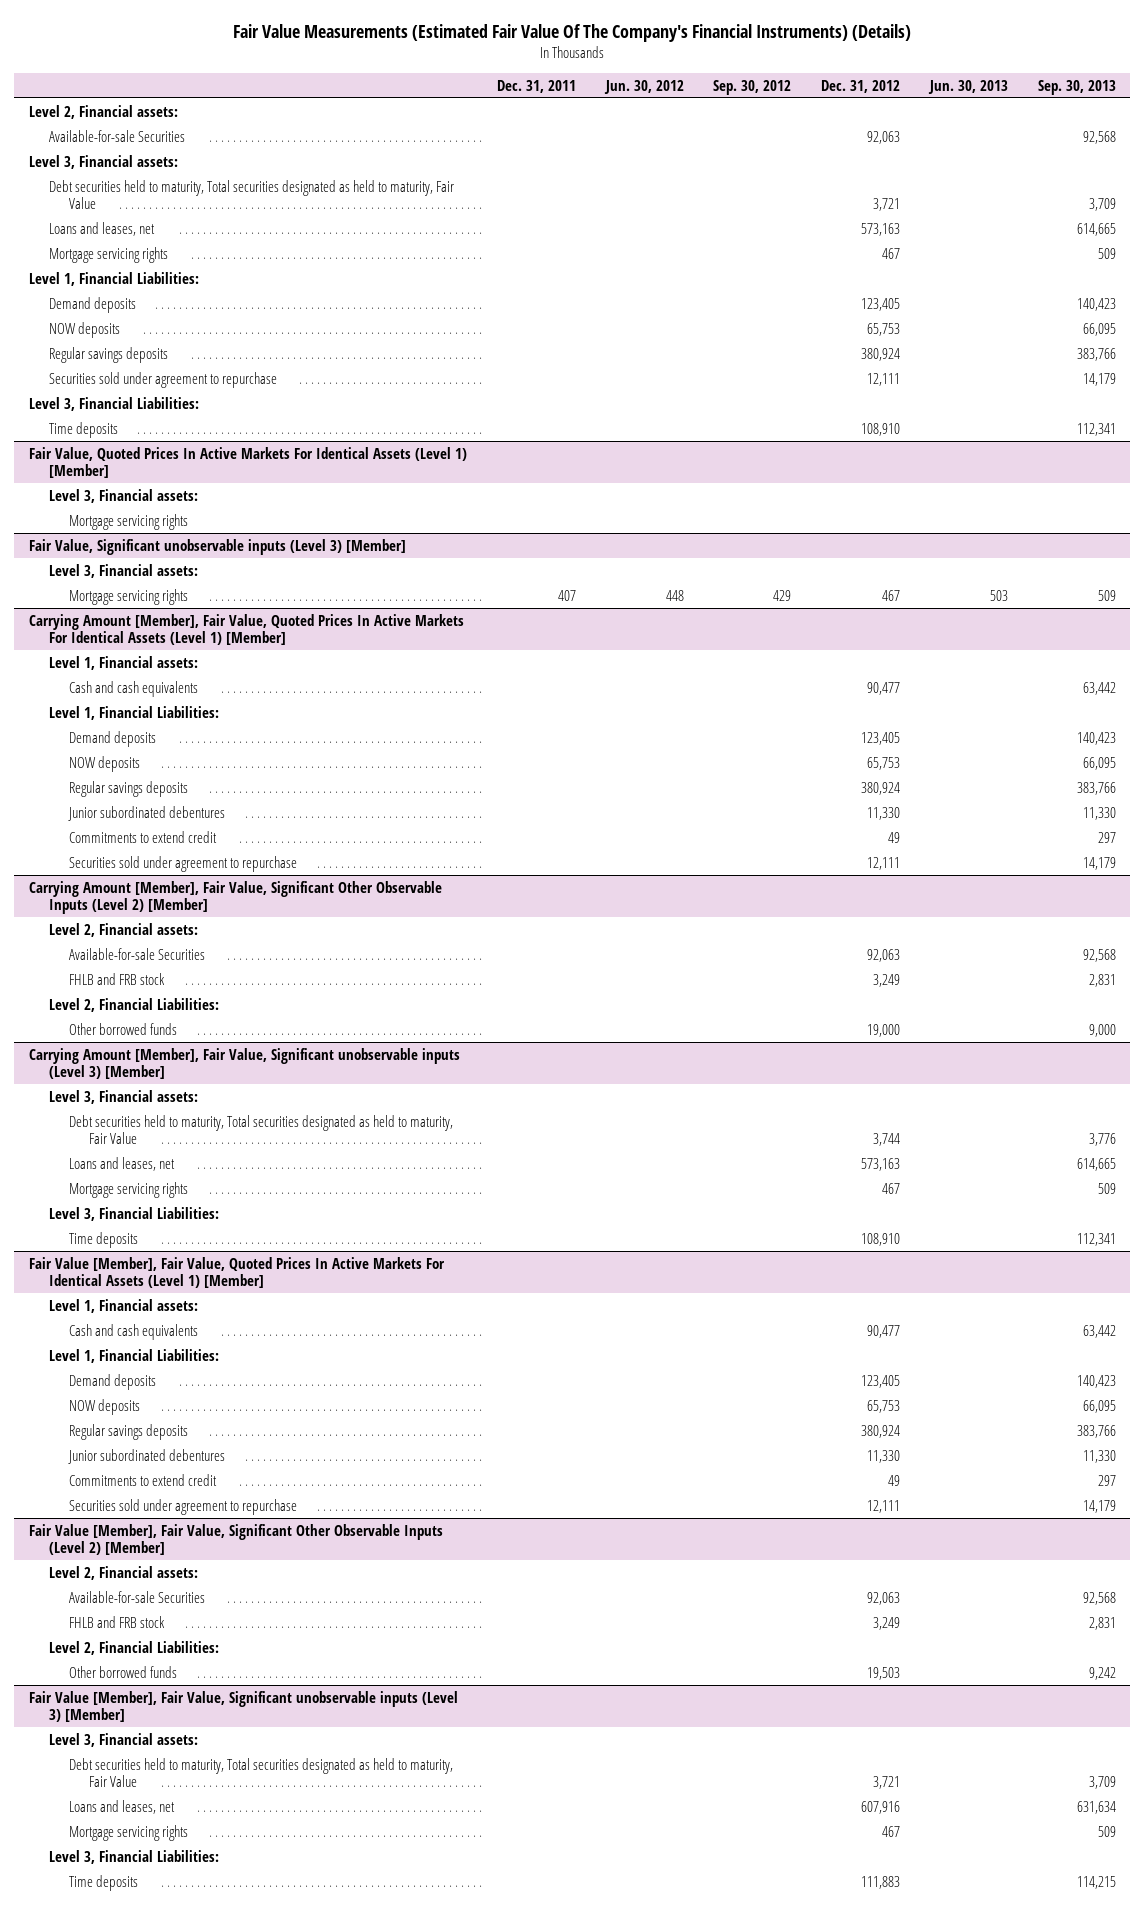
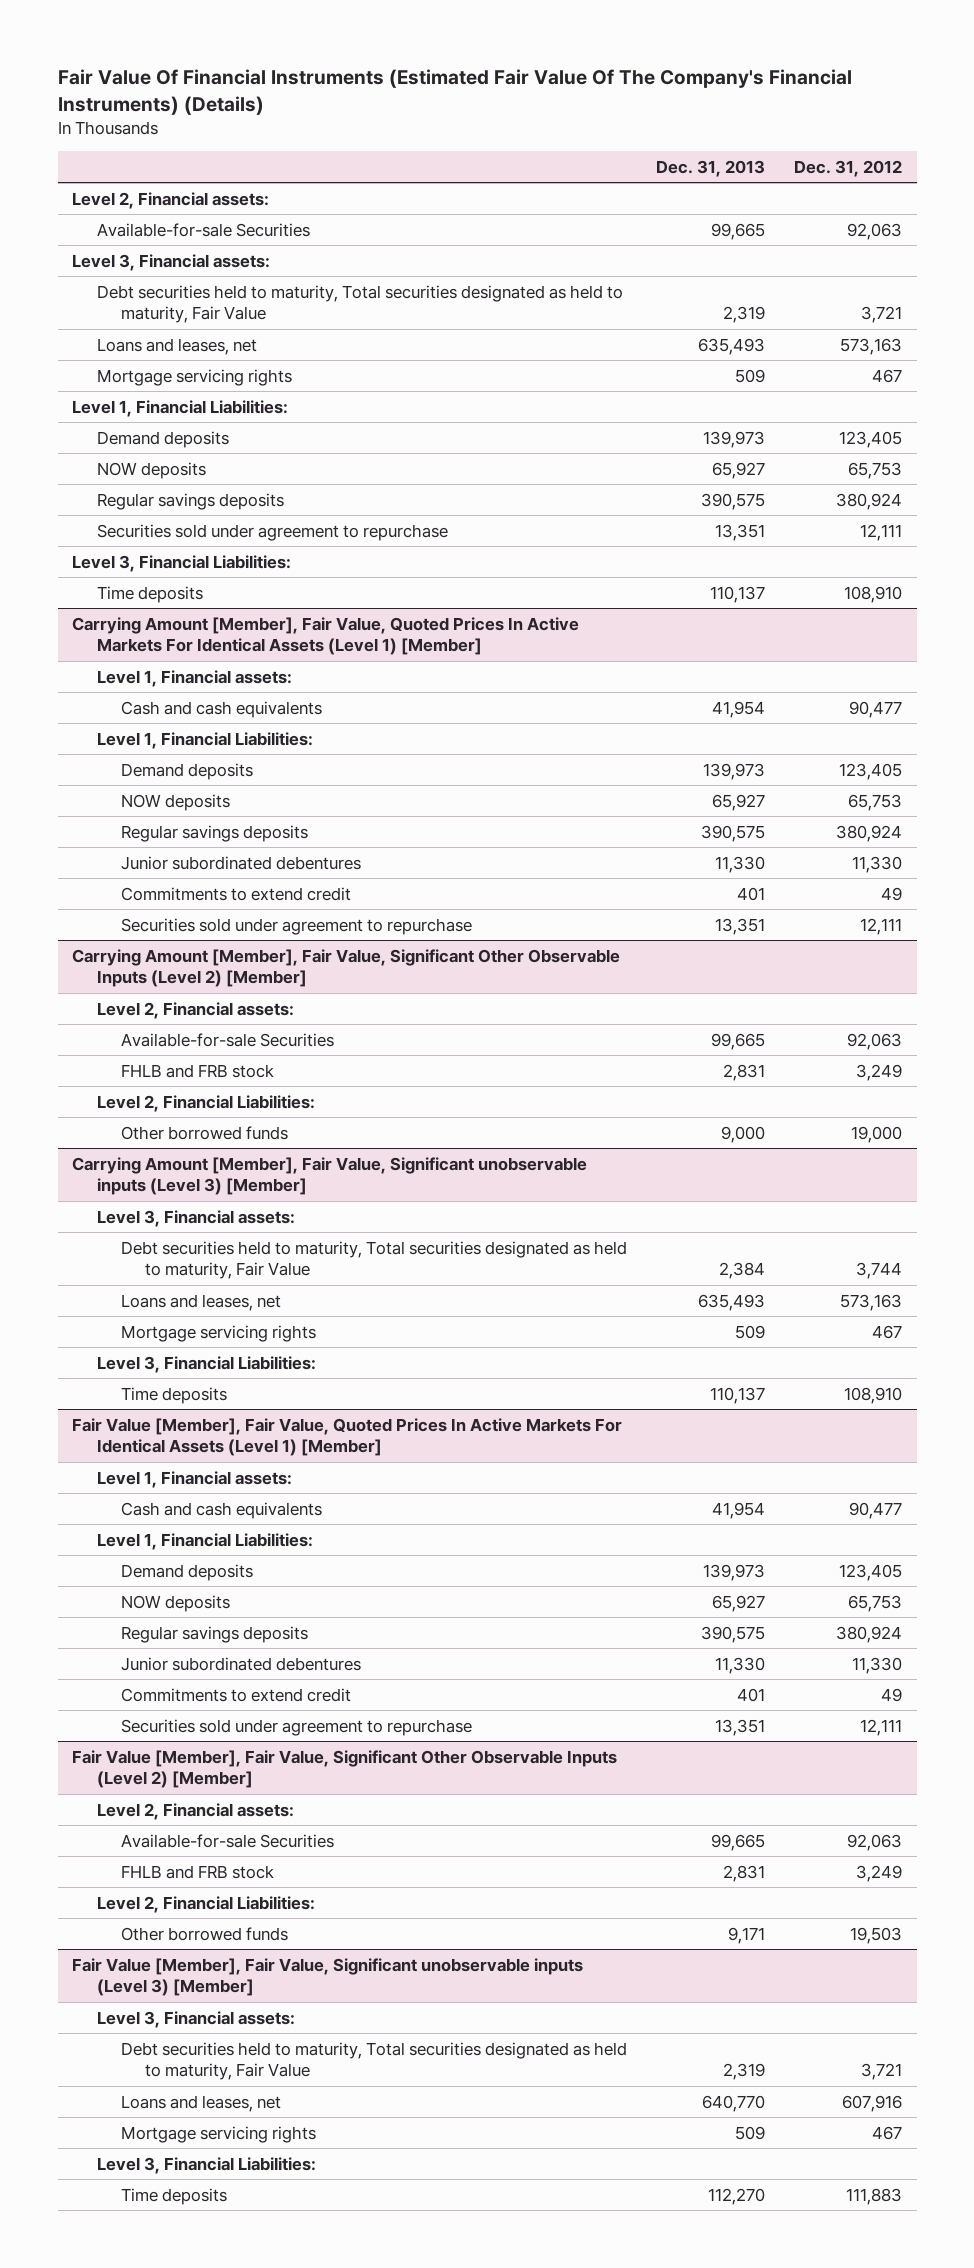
[233,23,912,42] Fair Value Measurements (Estimated Fair Value Of The Company's Financial Instruments) (Details) -> [57,69,852,115] Fair Value Of Financial Instruments (Estimated Fair Value Of The Company's Financial Instruments) (Details)
[496,79,576,93] Dec. 31, 2011 -> none
[603,79,684,94] Jun. 30, 2012 -> none
[713,79,792,95] Sep. 30, 2012 -> none
[927,79,1008,94] Jun. 30, 2013 -> none
[1037,79,1116,95] Sep. 30, 2013 -> none
none -> [655,159,765,177] Dec. 31, 2013
[29,446,468,479] Fair Value, Quoted Prices In Active Markets For Identical Assets (Level 1) [Member] -> none
[49,488,199,503] Level 3, Financial assets: -> none
[69,513,189,530] Mortgage servicing rights -> none
[29,538,407,555] Fair Value, Significant unobservable inputs (Level 3) [Member] -> none
[49,563,199,578] Level 3, Financial assets: -> none
[69,588,189,605] Mortgage servicing rights -> none

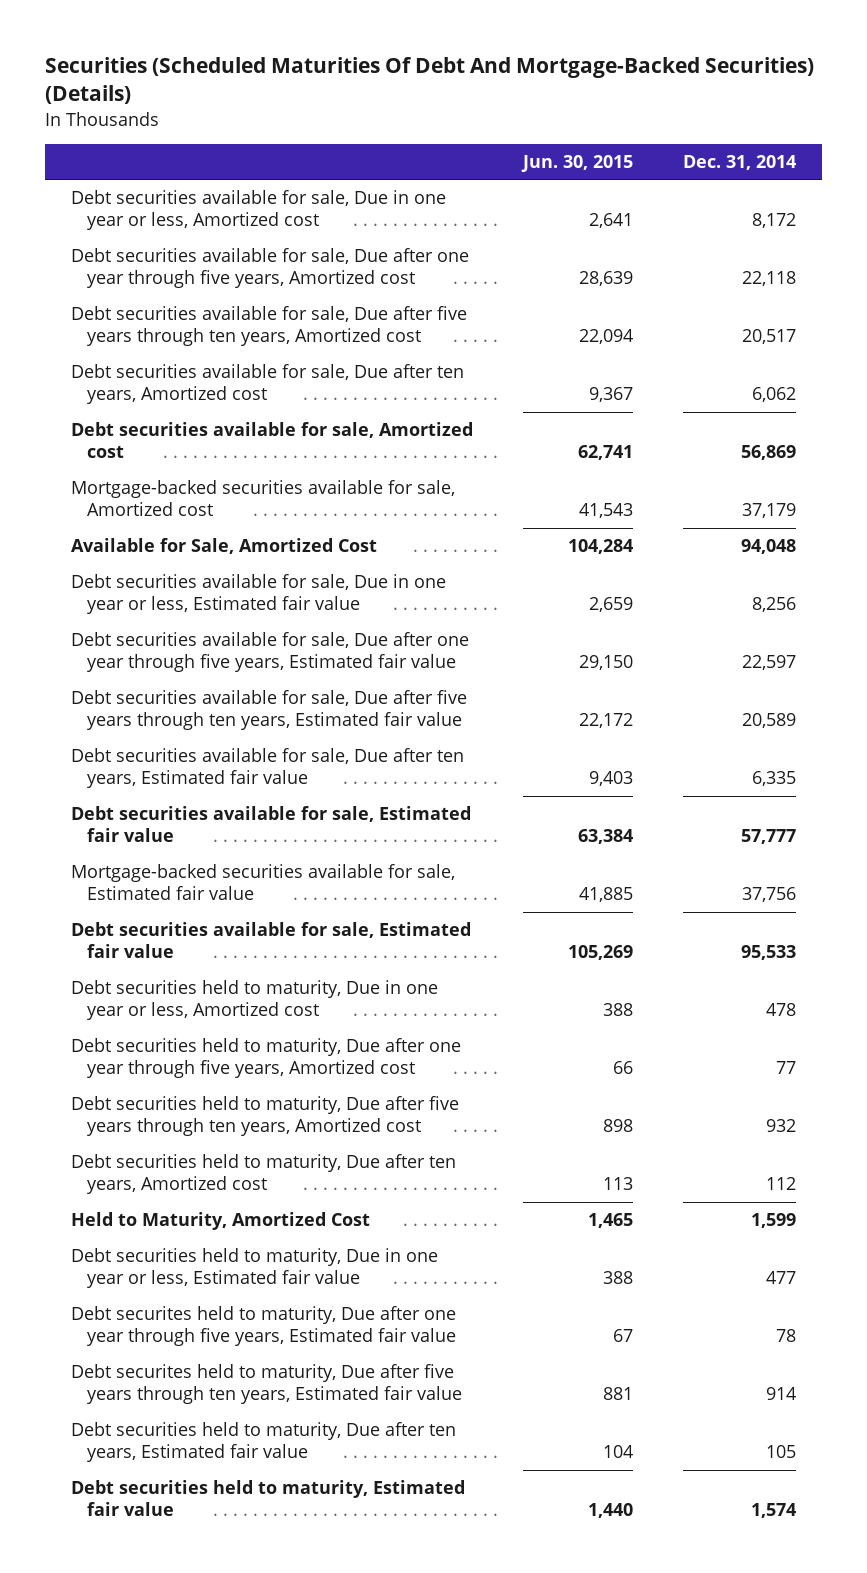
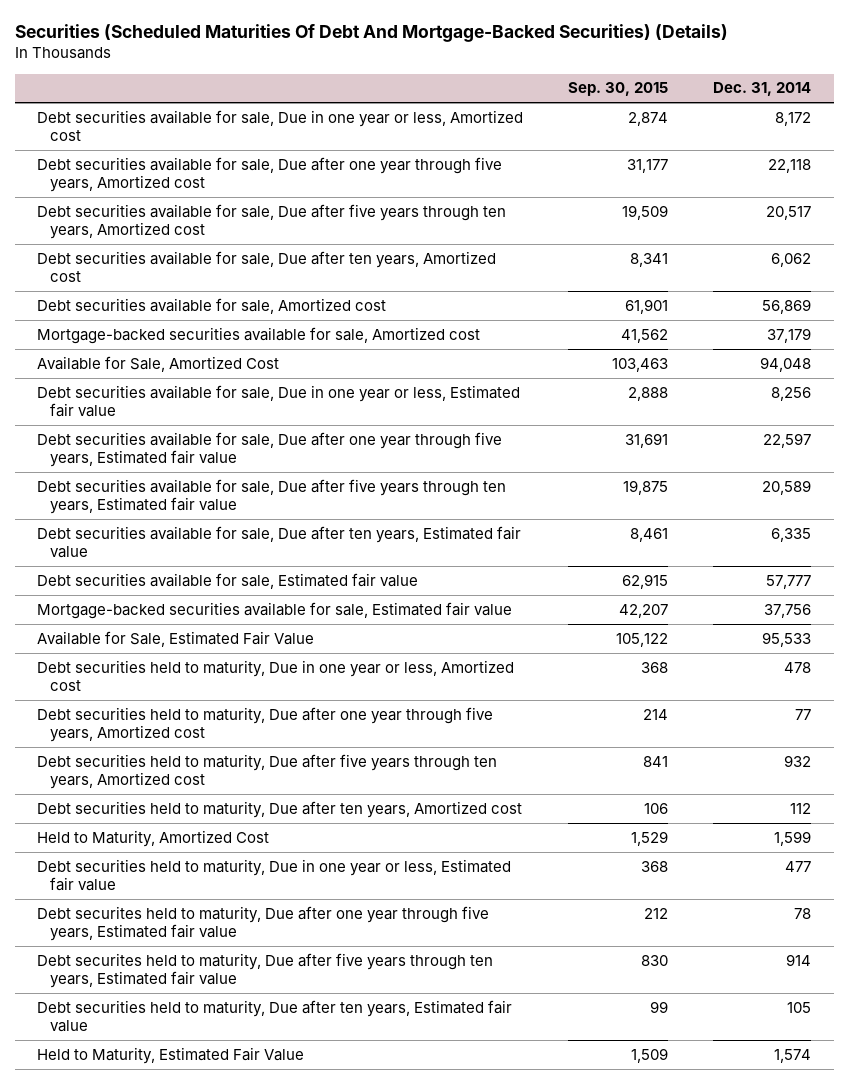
[520,154,633,172] Jun. 30, 2015 -> none
none -> [568,82,669,97] Sep. 30, 2015
[70,922,471,959] Debt securities available for sale, Estimated fair value -> [37,630,315,647] Available for Sale, Estimated Fair Value
[70,1480,465,1517] Debt securities held to maturity, Estimated fair value -> [37,1046,305,1064] Held to Maturity, Estimated Fair Value

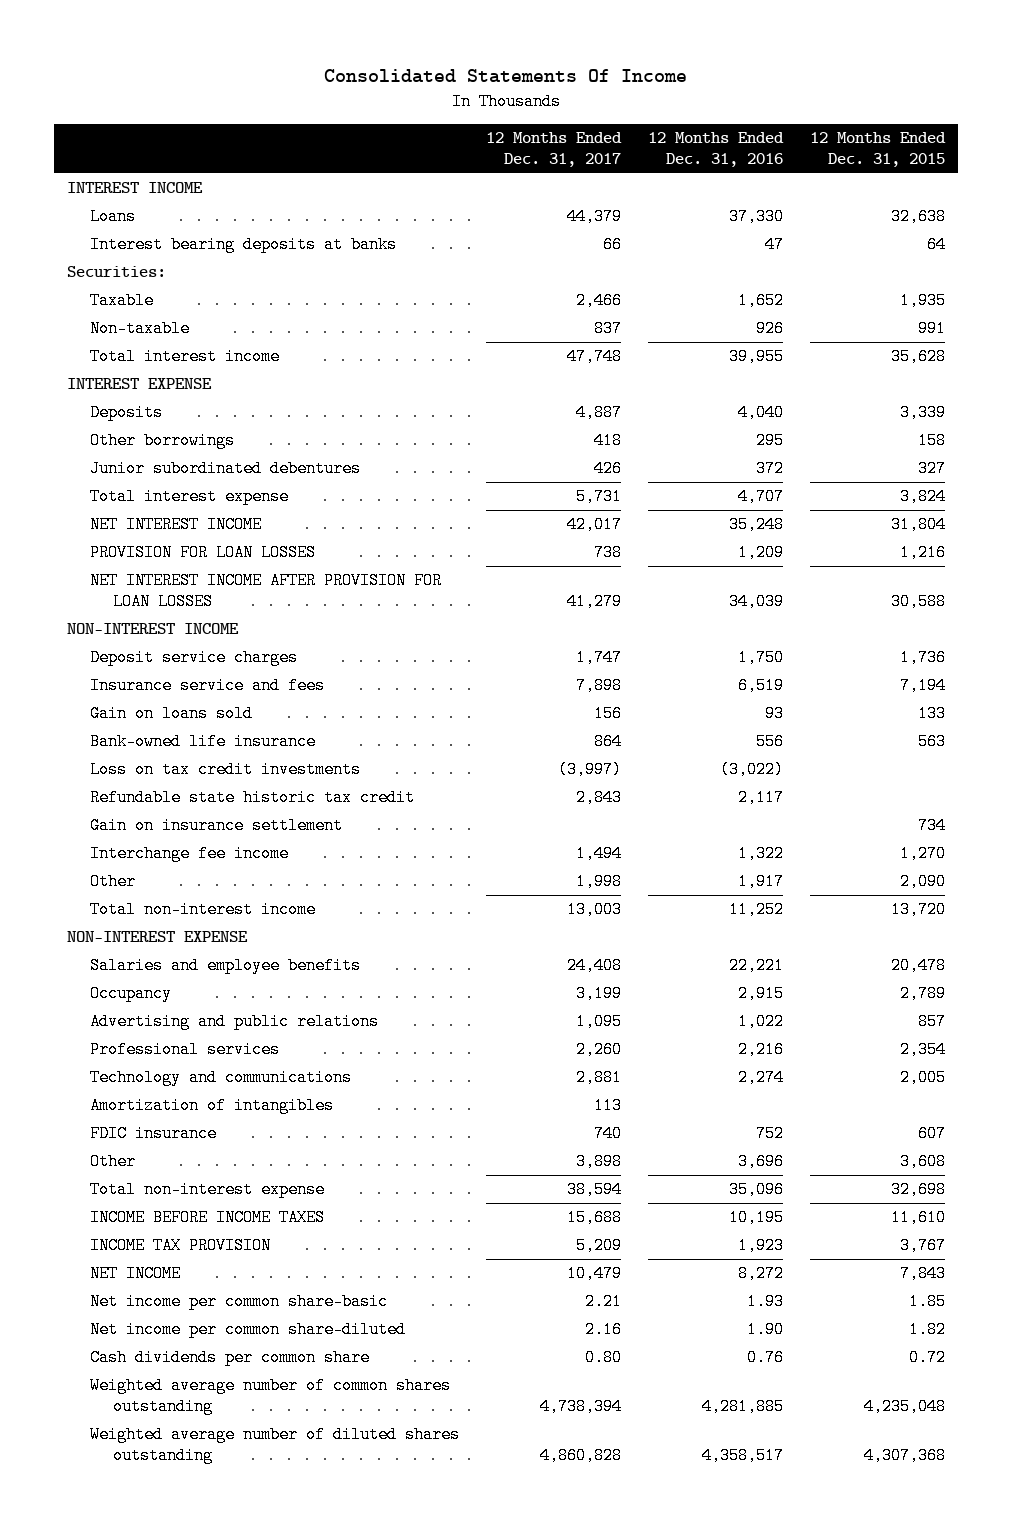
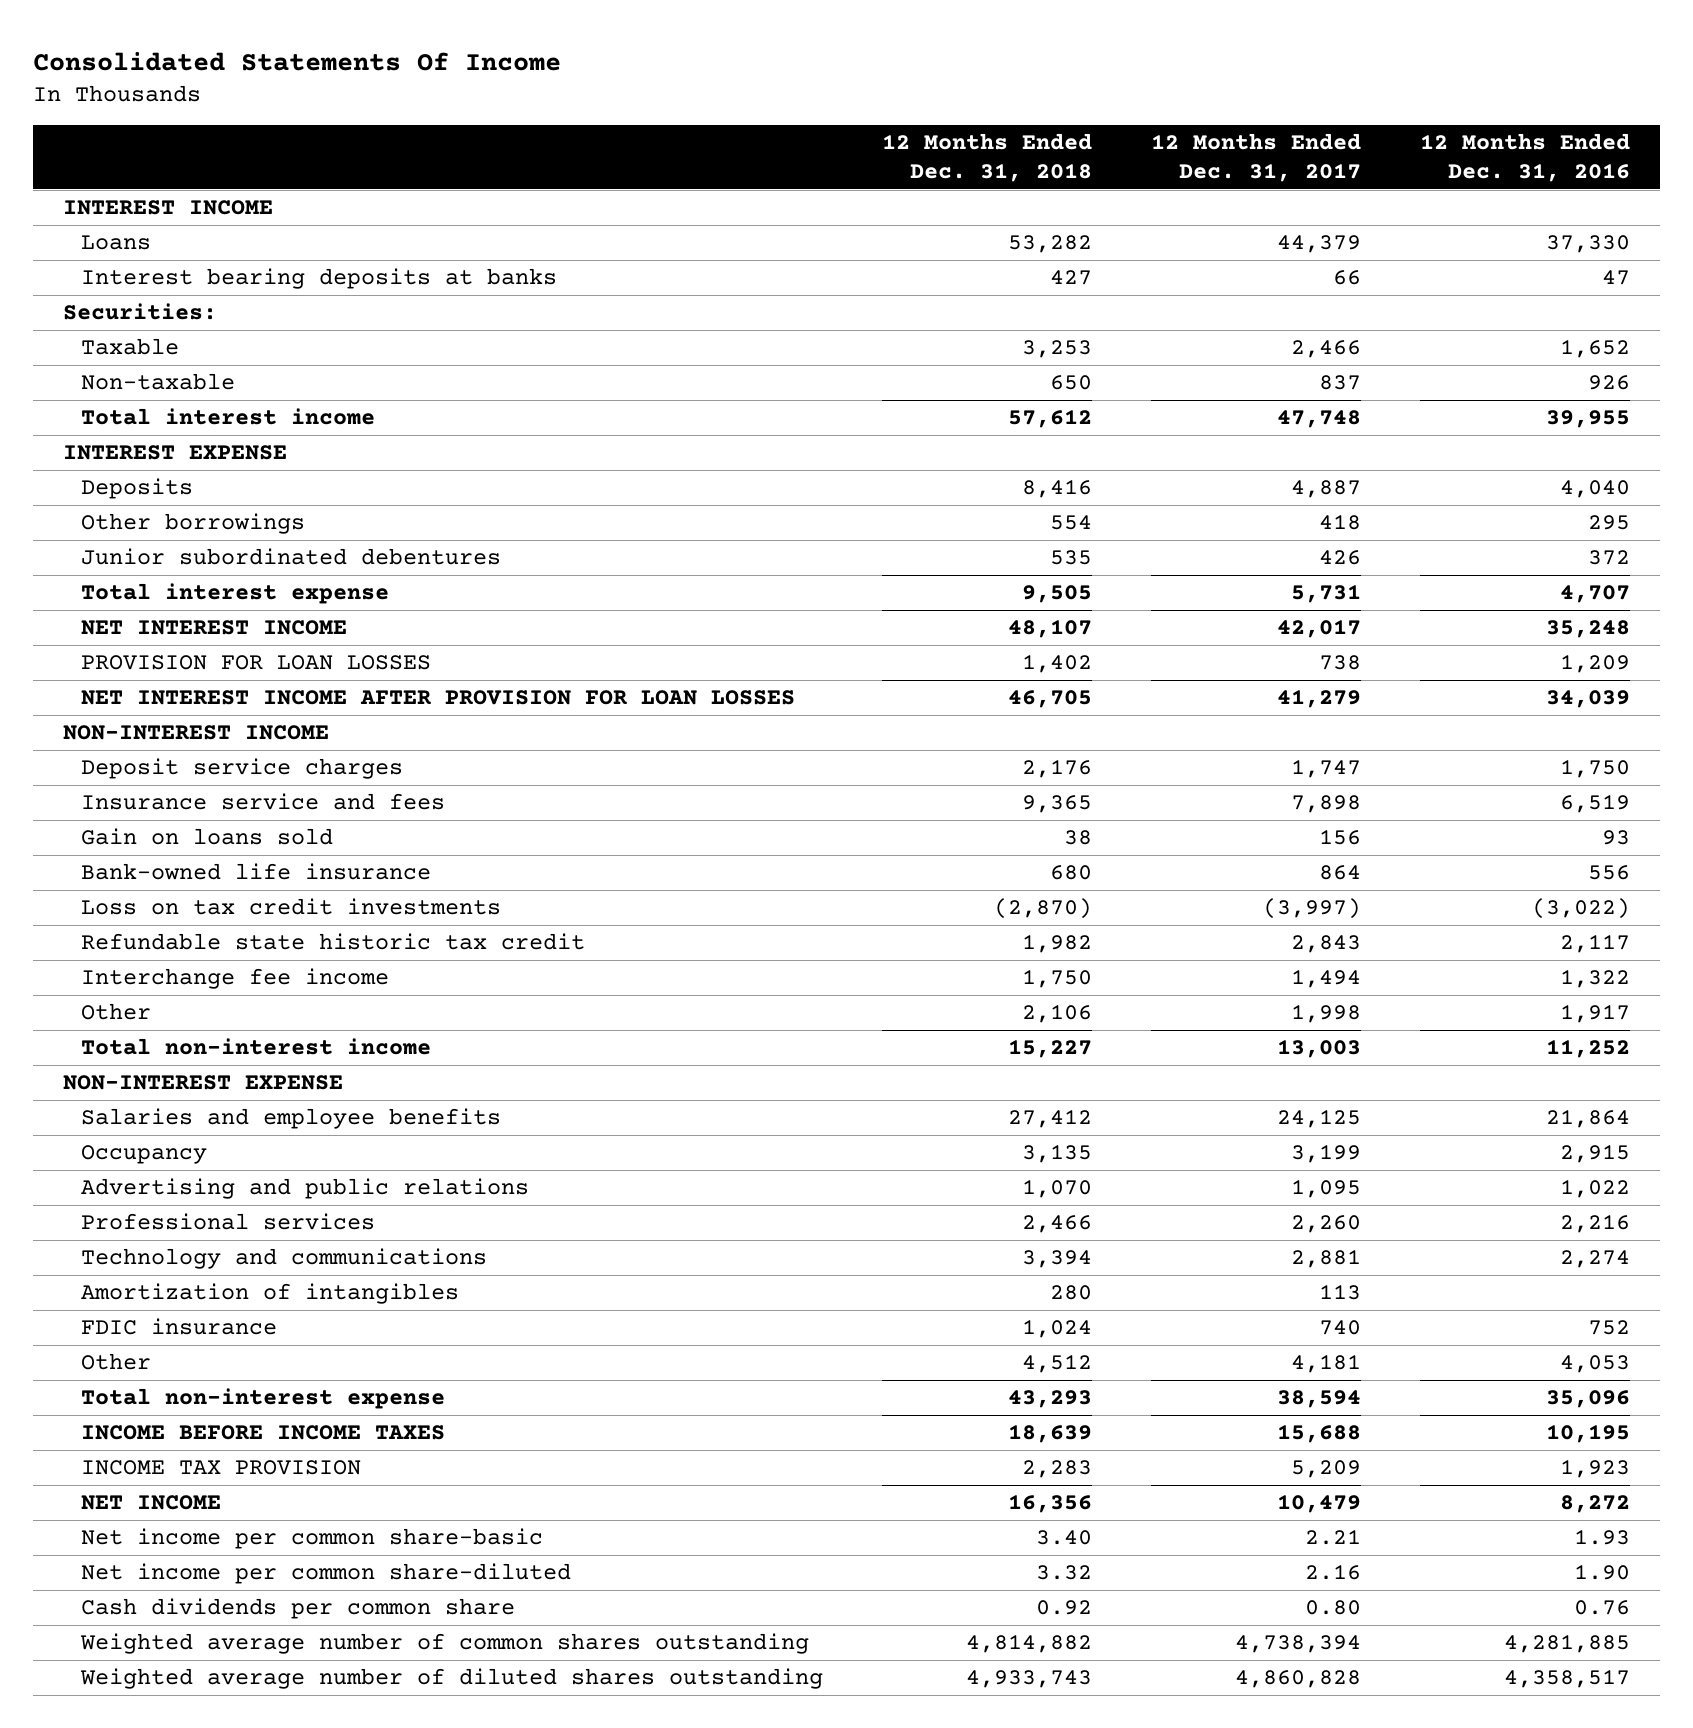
[809,132,946,168] 12 Months Ended Dec. 31, 2015 -> none
none -> [882,133,1093,182] 12 Months Ended Dec. 31, 2018
[90,817,344,835] Gain on insurance settlement -> none
[567,957,623,975] 24,408 -> [1277,1109,1362,1129] 24,125
[728,957,784,975] 22,221 -> [1546,1109,1631,1129] 21,864
[576,1153,623,1171] 3,898 -> [1291,1354,1362,1374] 4,181
[737,1153,784,1171] 3,696 -> [1560,1355,1631,1374] 4,053

